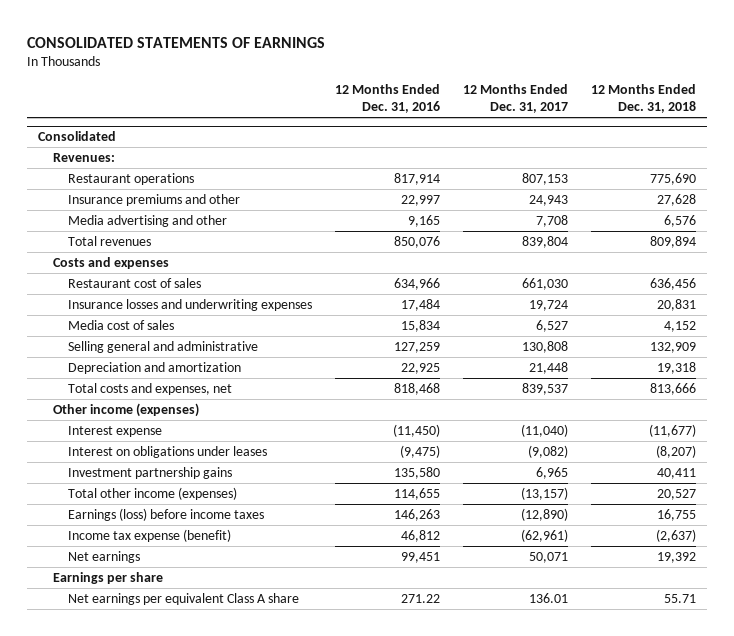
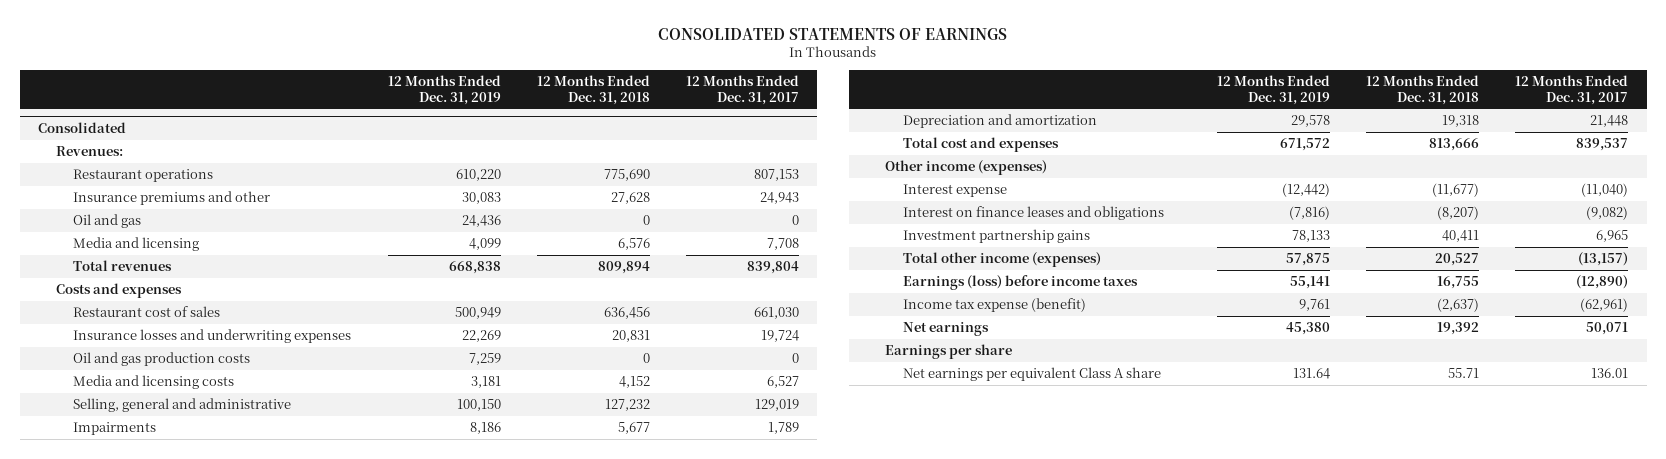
[334,84,440,114] 12 Months Ended Dec. 31, 2016 -> none
none -> [387,75,501,105] 12 Months Ended Dec. 31, 2019
none -> [73,214,142,229] Oil and gas
[68,214,228,227] Media advertising and other -> [73,237,200,252] Media and licensing
none -> [73,352,251,367] Oil and gas production costs
[68,319,175,330] Media cost of sales -> [73,375,235,390] Media and licensing costs
[68,340,259,353] Selling general and administrative -> [73,398,292,413] Selling, general and administrative
[521,340,568,353] 130,808 -> [755,399,800,412] 129,019
[649,341,696,353] 132,909 -> [604,399,650,412] 127,232
none -> [73,422,157,436] Impairments
[68,382,233,395] Total costs and expenses, net -> [902,137,1059,153] Total cost and expenses
[68,445,268,458] Interest on obligations under leases -> [902,206,1164,221] Interest on finance leases and obligations

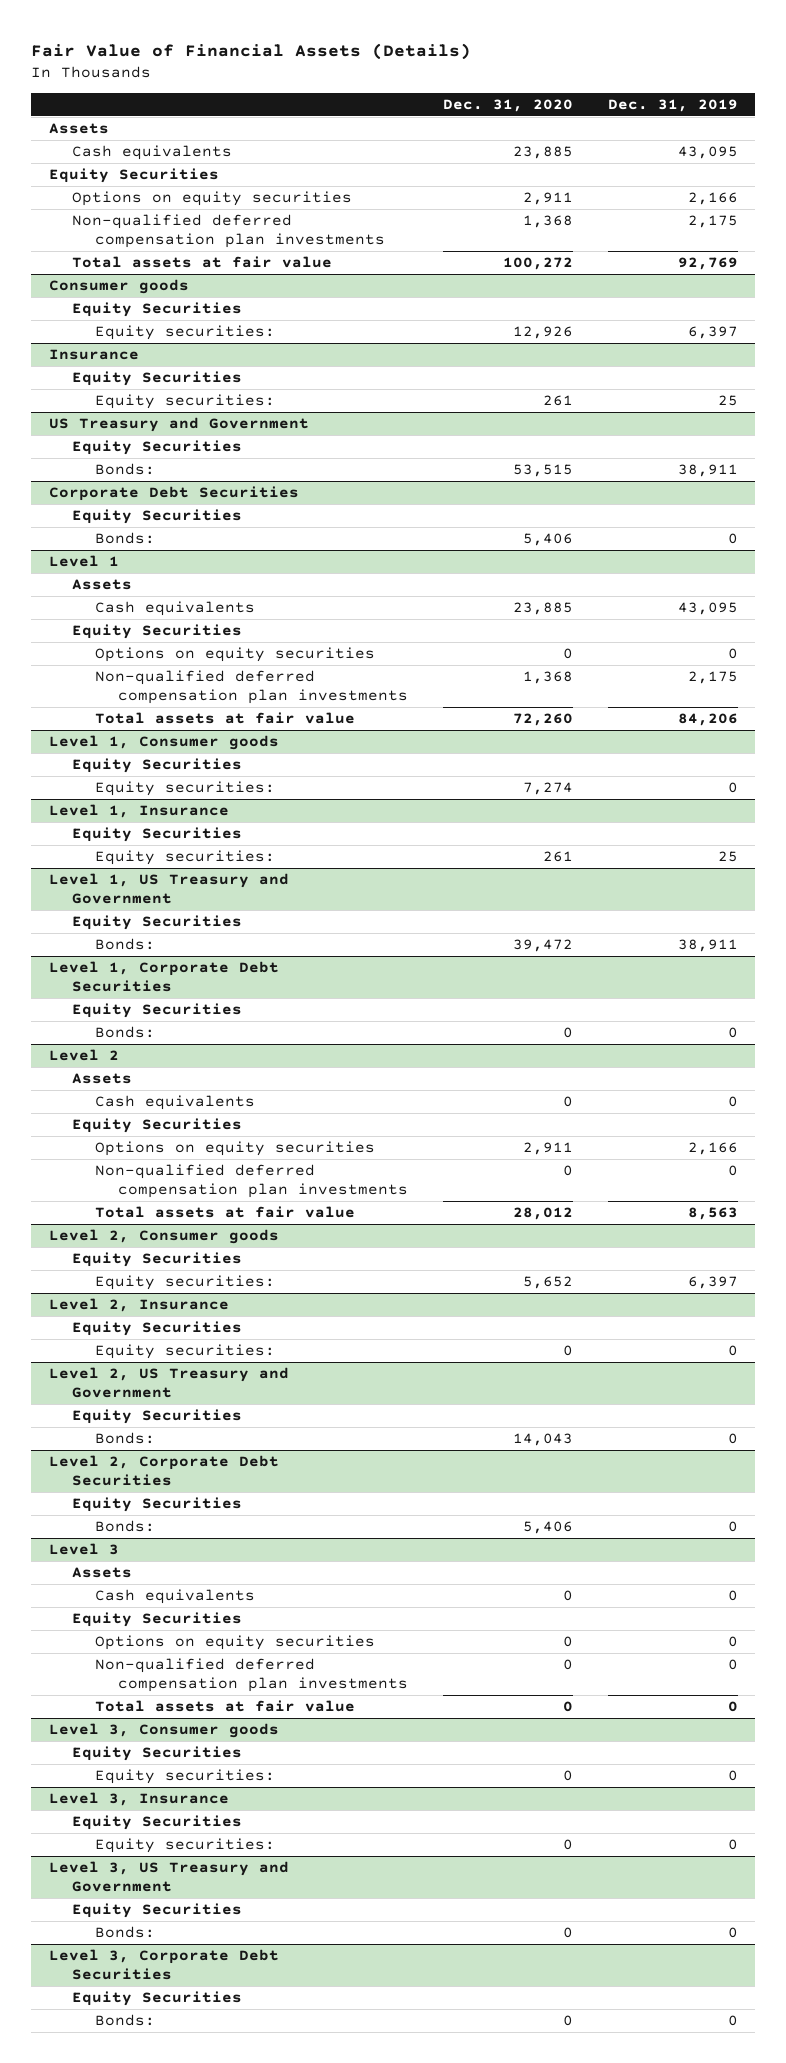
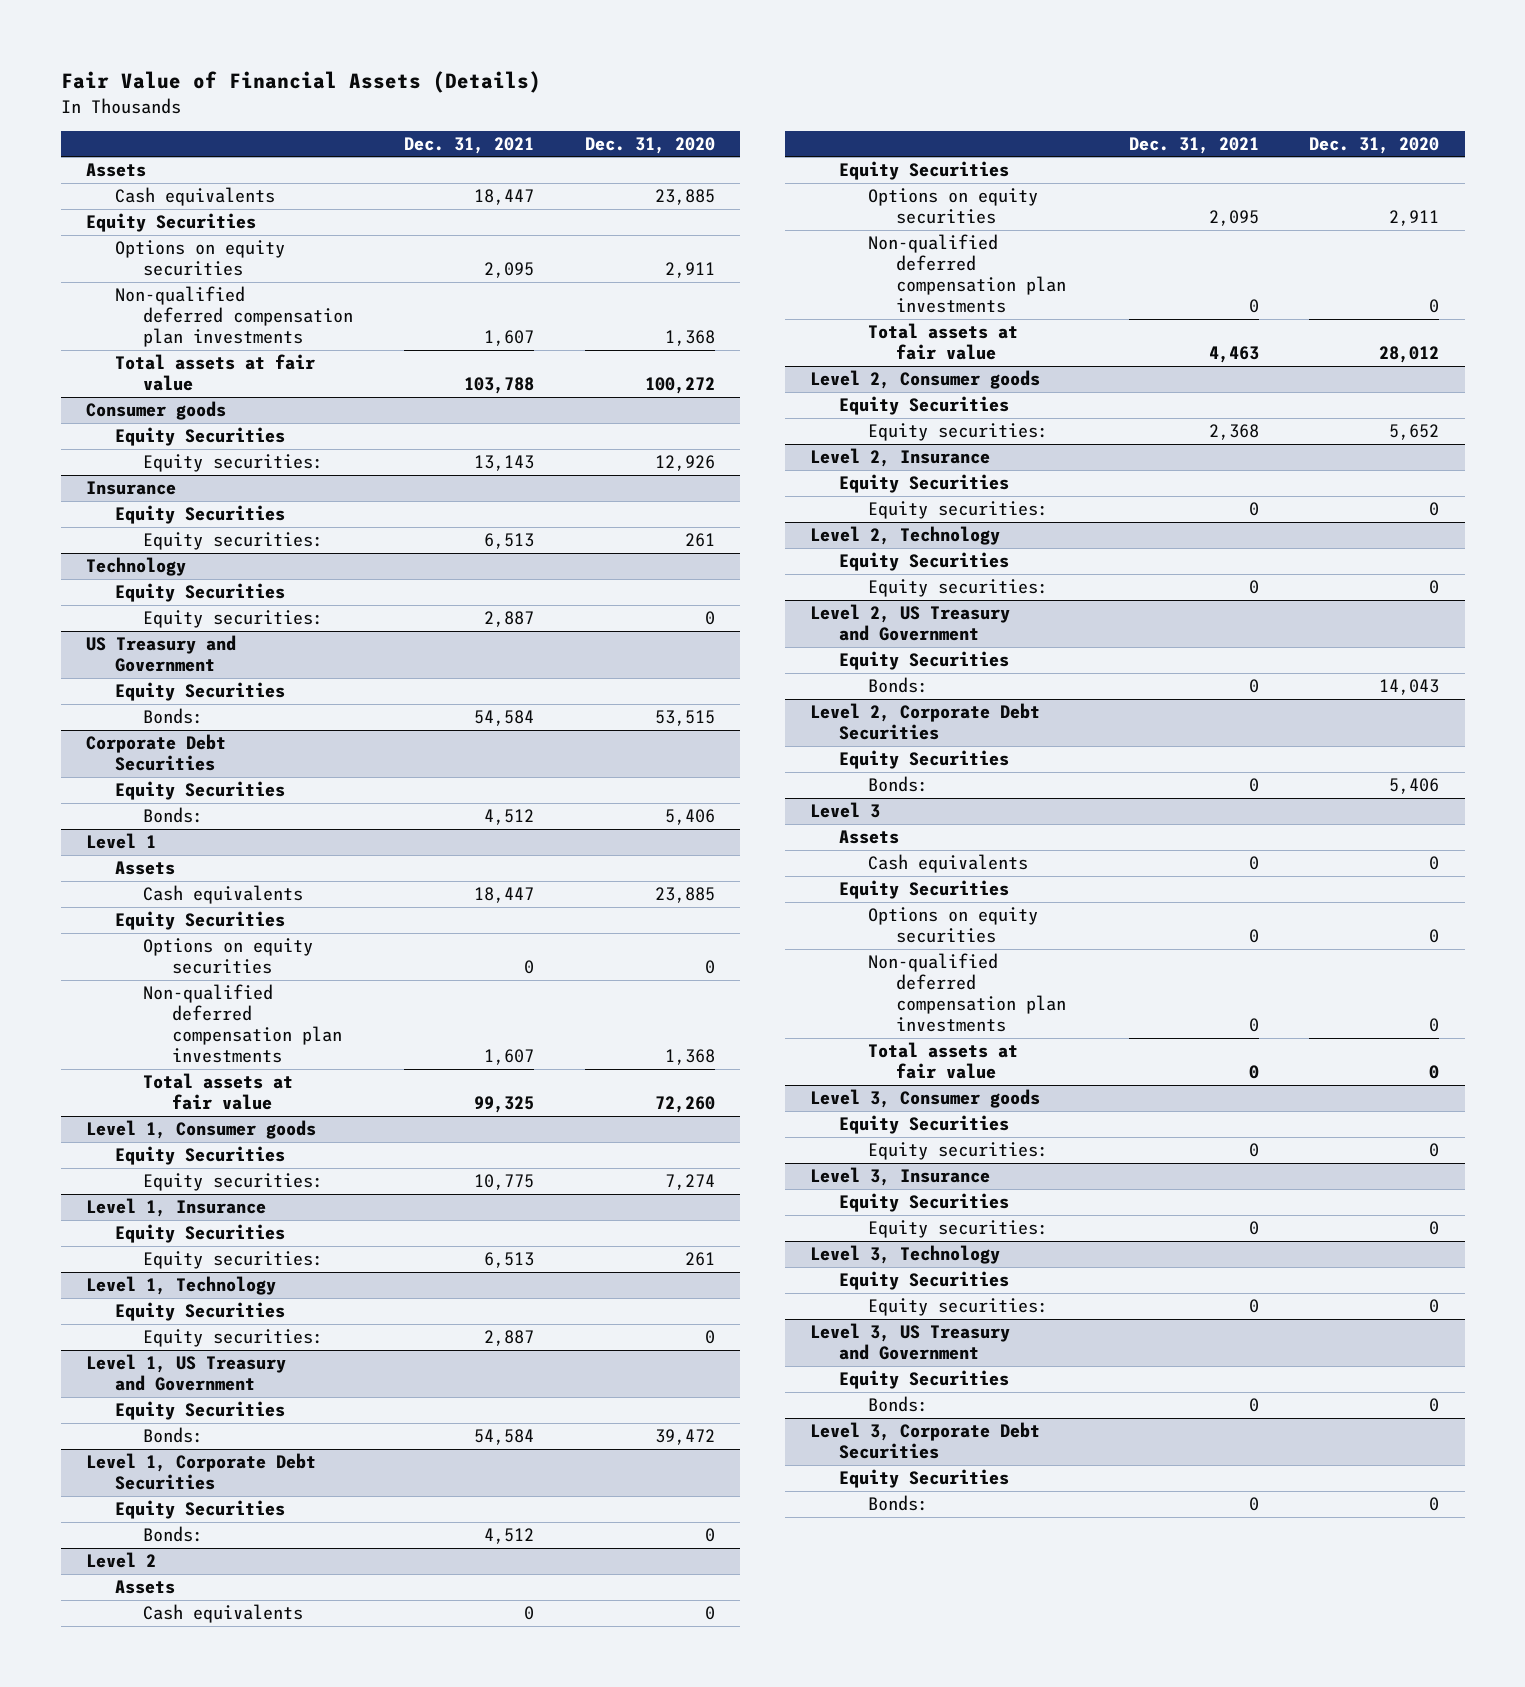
[607,98,738,112] Dec. 31, 2019 -> none
none -> [404,136,535,154] Dec. 31, 2021
none -> [86,557,187,577] Technology
none -> [114,583,285,603] Equity Securities
none -> [143,610,324,629] Equity securities:
none -> [86,1276,277,1296] Level 1, Technology
none -> [114,1302,285,1322] Equity Securities
none -> [143,1329,324,1348] Equity securities:
none -> [810,526,1001,546] Level 2, Technology
none -> [839,552,1010,572] Equity Securities
none -> [867,579,1048,598] Equity securities:
none -> [810,1245,1001,1265] Level 3, Technology
none -> [839,1271,1010,1291] Equity Securities
none -> [867,1298,1048,1317] Equity securities:

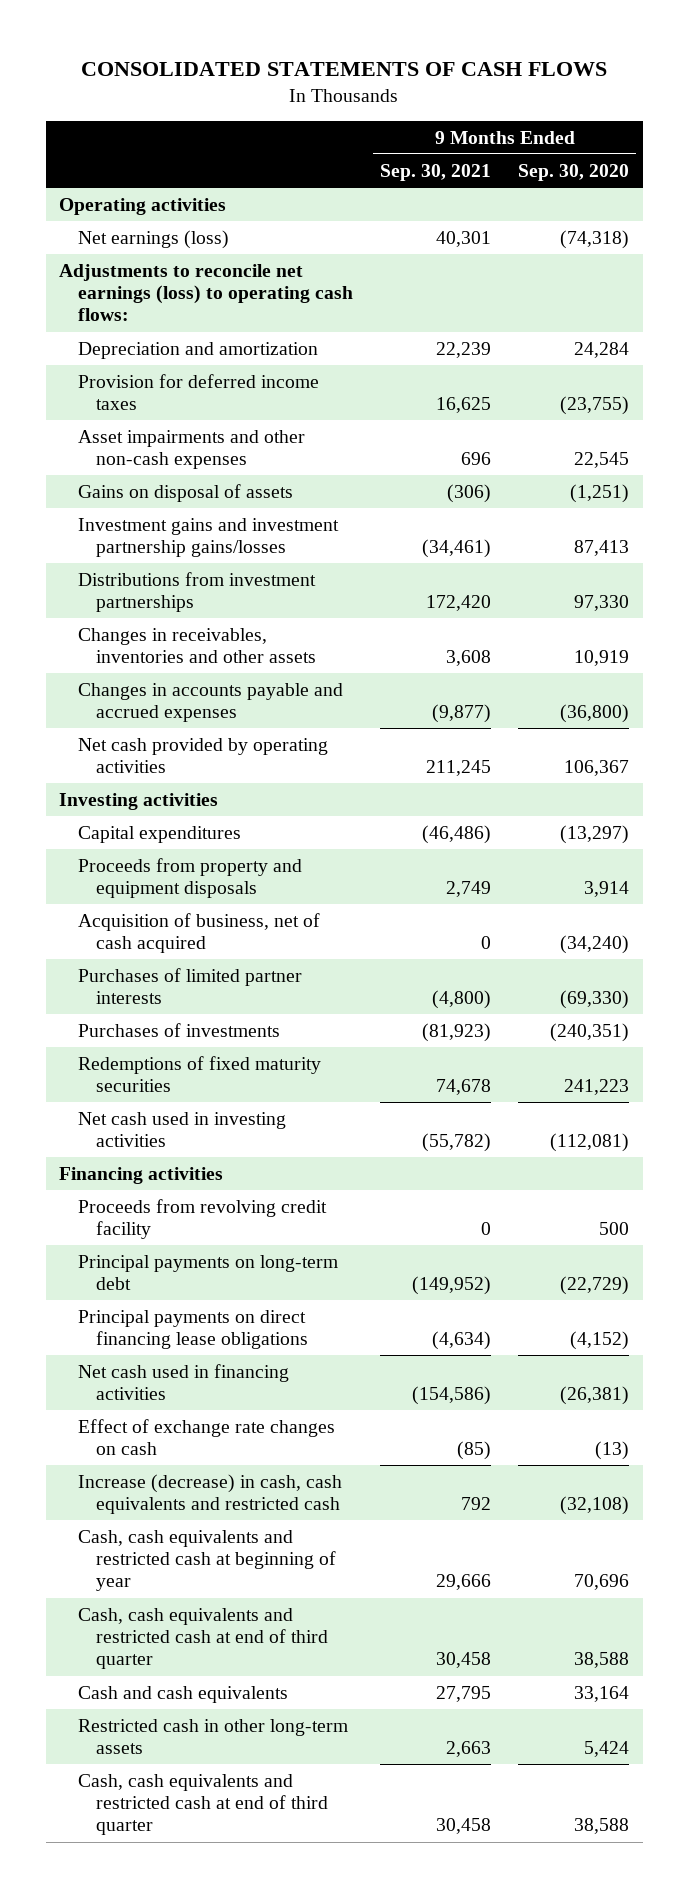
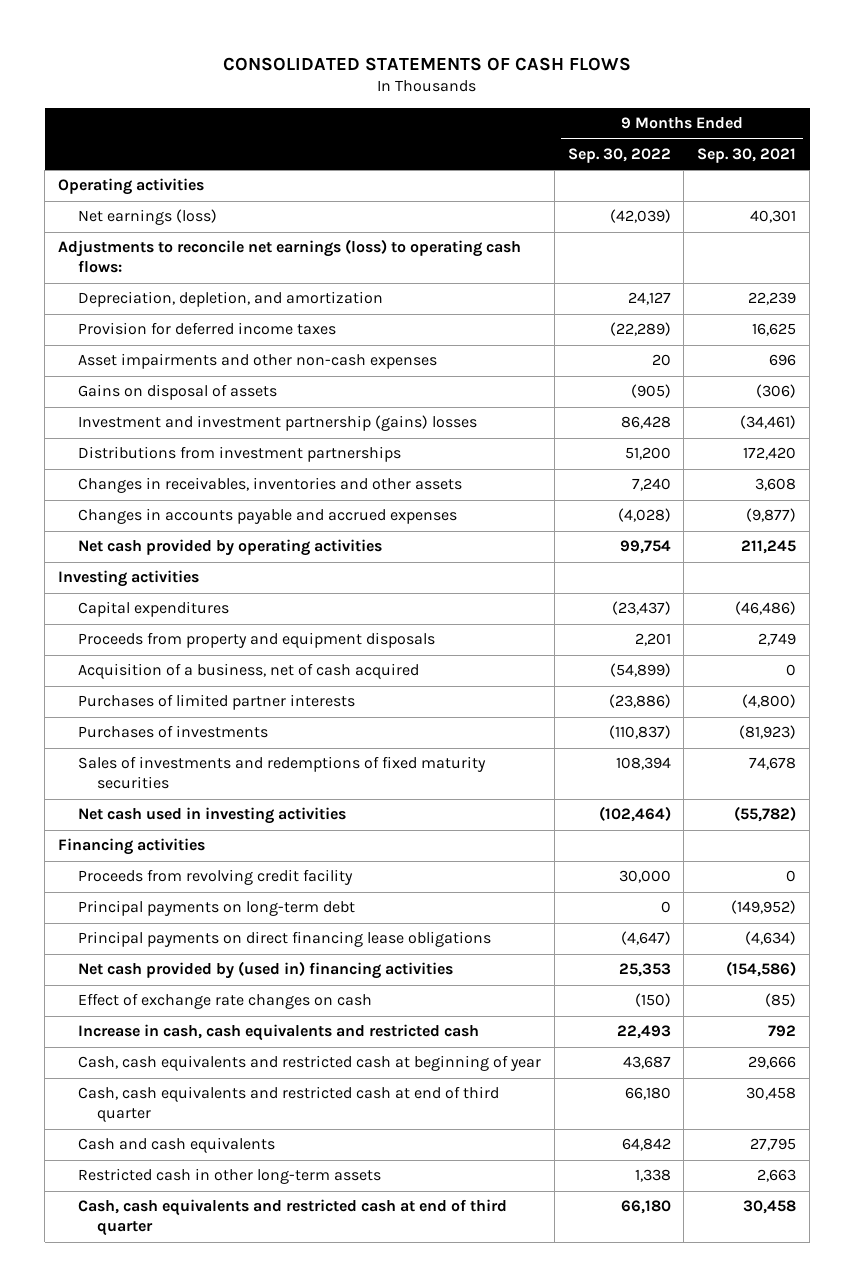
[518,163,630,181] Sep. 30, 2020 -> none
none -> [567,147,671,163] Sep. 30, 2022
[77,341,318,359] Depreciation and amortization -> [77,291,383,308] Depreciation, depletion, and amortization
[77,517,339,558] Investment gains and investment partnership gains/losses -> [77,415,477,432] Investment and investment partnership (gains) losses
[77,912,320,954] Acquisition of business, net of cash acquired -> [77,663,419,680] Acquisition of a business, net of cash acquired
[77,1055,321,1093] Redemptions of fixed maturity securities -> [77,756,486,790] Sales of investments and redemptions of fixed maturity securities
[77,1363,289,1401] Net cash used in financing activities -> [77,961,453,980] Net cash provided by (used in) financing activities
[77,1473,342,1515] Increase (decrease) in cash, cash equivalents and restricted cash -> [77,1024,479,1042] Increase in cash, cash equivalents and restricted cash

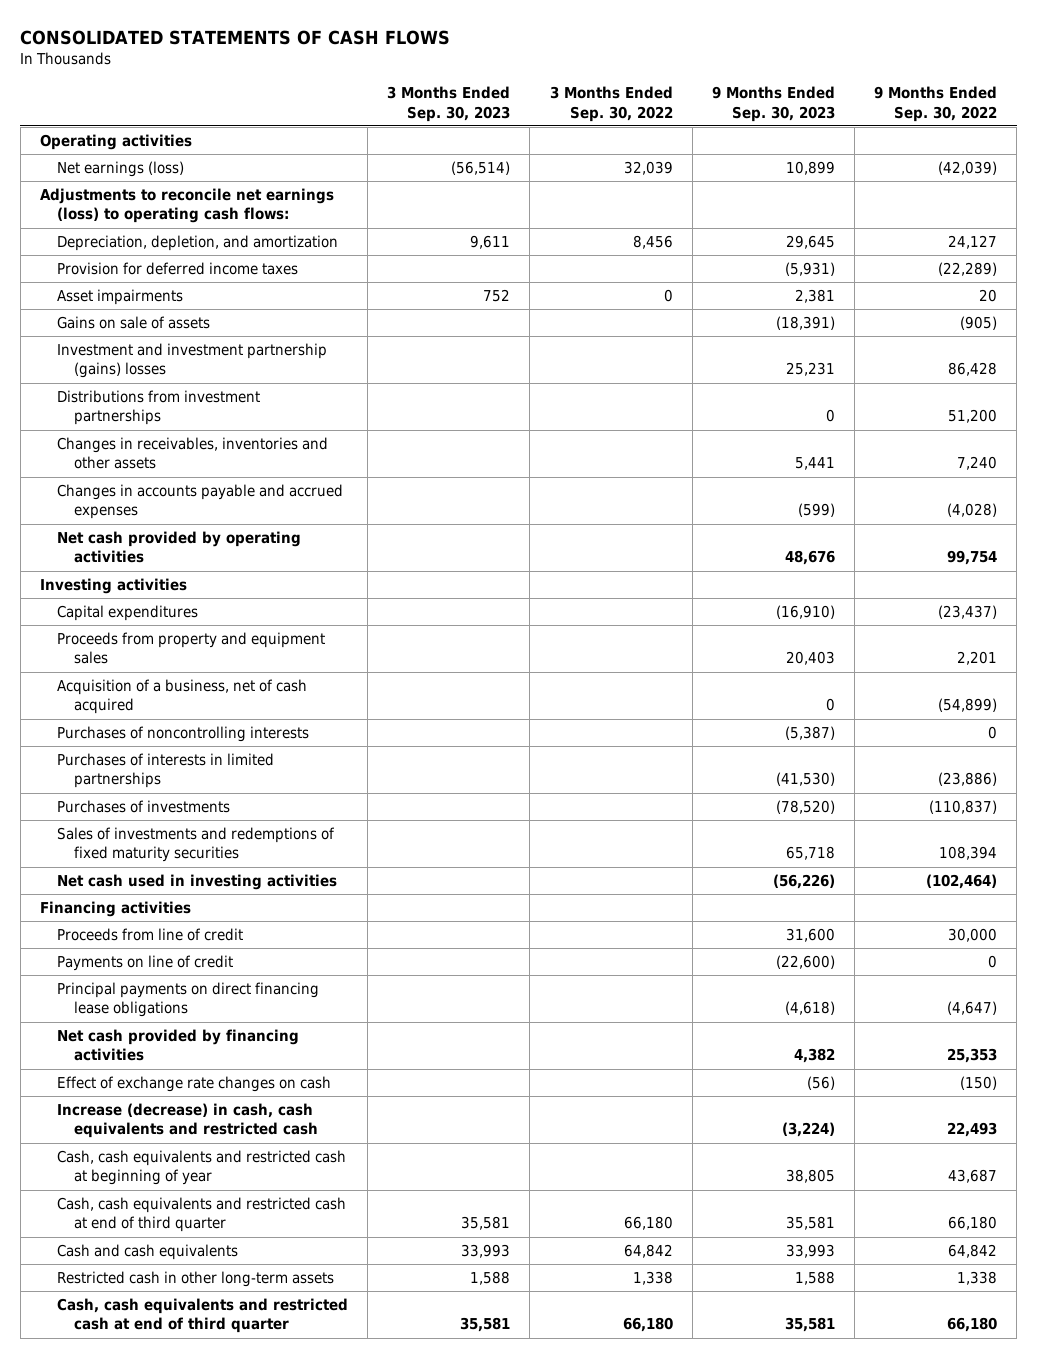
[697,147,797,163] Sep. 30, 2021 -> none
none -> [387,86,511,122] 3 Months Ended Sep. 30, 2023
none -> [549,86,673,122] 3 Months Ended Sep. 30, 2022
none -> [711,86,835,122] 9 Months Ended Sep. 30, 2023
[77,353,437,370] Asset impairments and other non-cash expenses -> none
none -> [57,289,184,306] Asset impairments
[77,384,277,401] Gains on disposal of assets -> [57,316,211,330] Gains on sale of assets
[77,632,435,649] Proceeds from property and equipment disposals -> [57,632,326,665] Proceeds from property and equipment sales
none -> [57,726,310,743] Purchases of noncontrolling interests
[77,694,355,711] Purchases of limited partner interests -> [57,753,275,789] Purchases of interests in limited partnerships
[77,900,355,917] Principal payments on long-term debt -> none
[77,869,353,886] Proceeds from revolving credit facility -> [57,928,244,942] Proceeds from line of credit
none -> [57,955,234,972] Payments on line of credit
[77,961,453,980] Net cash provided by (used in) financing activities -> [57,1029,300,1062] Net cash provided by financing activities
[77,1024,479,1042] Increase in cash, cash equivalents and restricted cash -> [57,1103,319,1139] Increase (decrease) in cash, cash equivalents and restricted cash

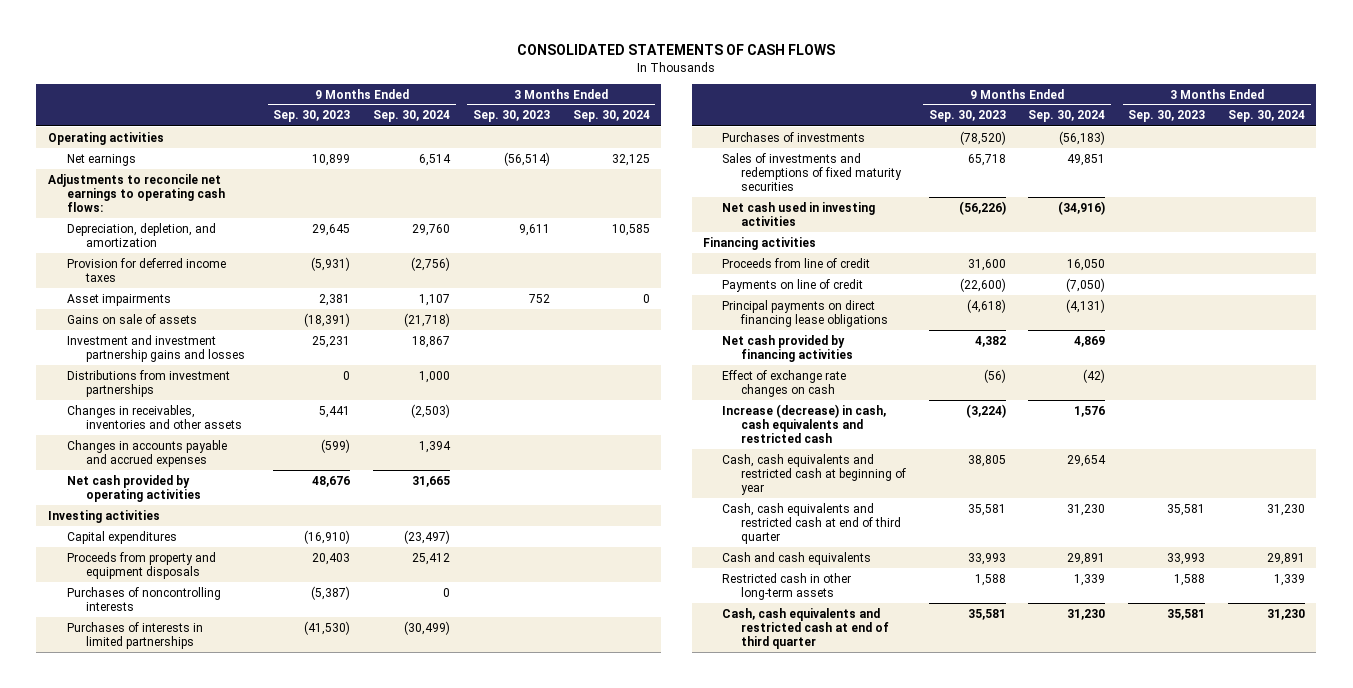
[549,86,673,122] 3 Months Ended Sep. 30, 2022 -> none
[873,86,997,122] 9 Months Ended Sep. 30, 2022 -> none
none -> [373,110,451,123] Sep. 30, 2024
none -> [572,110,650,123] Sep. 30, 2024
[57,161,185,178] Net earnings (loss) -> [66,153,136,166] Net earnings
[40,188,335,224] Adjustments to reconcile net earnings (loss) to operating cash flows: -> [47,173,225,213] Adjustments to reconcile net earnings to operating cash flows:
[57,343,328,379] Investment and investment partnership (gains) losses -> [66,334,245,363] Investment and investment partnership gains and losses
[57,679,308,715] Acquisition of a business, net of cash acquired -> none
[57,632,326,665] Proceeds from property and equipment sales -> [66,551,216,580] Proceeds from property and equipment disposals

